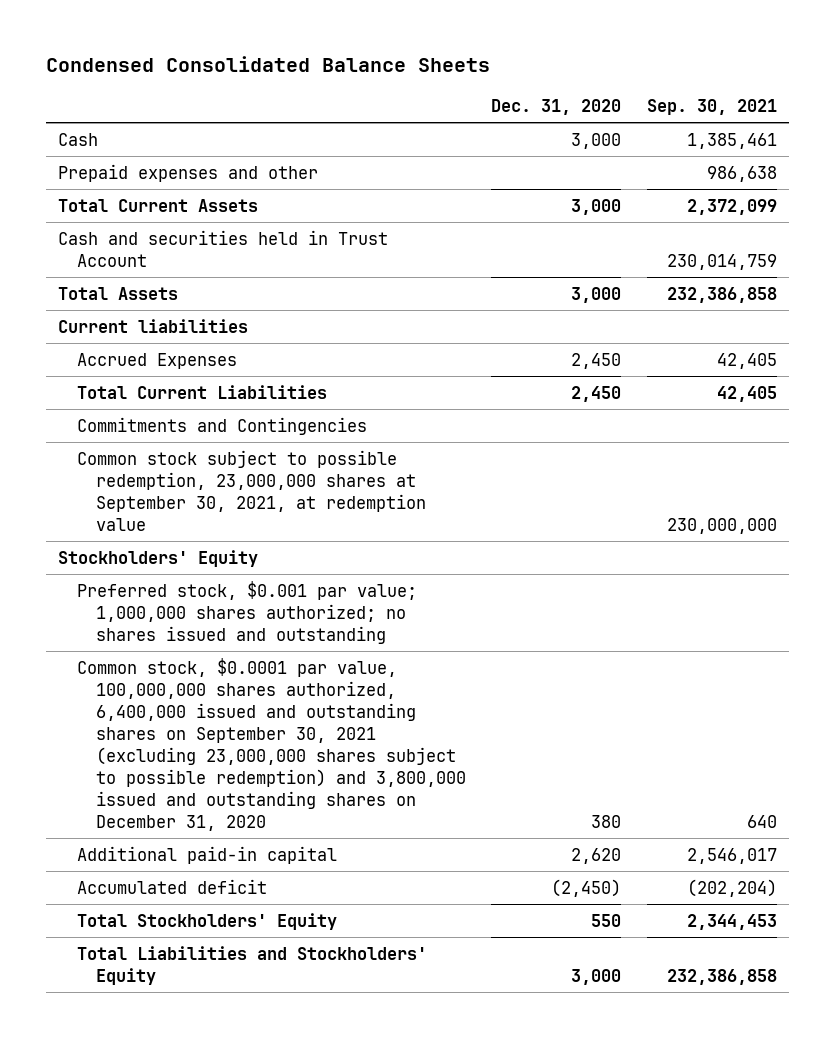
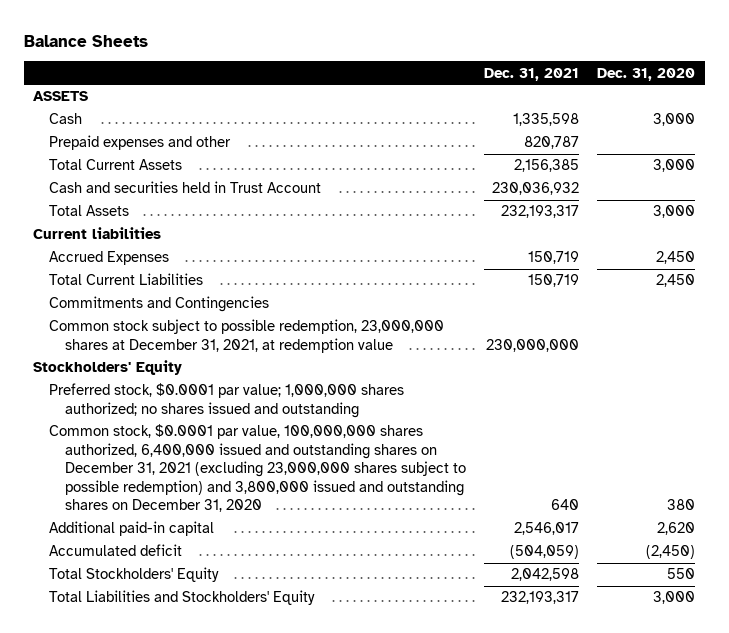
[45,56,490,73] Condensed Consolidated Balance Sheets -> [24,34,149,47] Balance Sheets
[646,99,777,116] Sep. 30, 2021 -> none
none -> [484,67,580,81] Dec. 31, 2021
none -> [33,91,89,102] ASSETS
[77,449,426,531] Common stock subject to possible redemption, 23,000,000 shares at September 30, 2021, at redemption value -> [48,319,444,353] Common stock subject to possible redemption, 23,000,000 shares at December 31, 2021, at redemption value
[77,580,418,644] Preferred stock, $0.001 par value; 1,000,000 shares authorized; no shares issued and outstanding -> [48,383,404,418] Preferred stock, $0.0001 par value; 1,000,000 shares authorized; no shares issued and outstanding
[77,657,466,832] Common stock, $0.0001 par value, 100,000,000 shares authorized, 6,400,000 issued and outstanding shares on September 30, 2021 (excluding 23,000,000 shares subject to possible redemption) and 3,800,000 issued and outstanding shares on December 31, 2020 -> [48,424,466,513] Common stock, $0.0001 par value, 100,000,000 shares authorized, 6,400,000 issued and outstanding shares on December 31, 2021 (excluding 23,000,000 shares subject to possible redemption) and 3,800,000 issued and outstanding shares on December 31, 2020

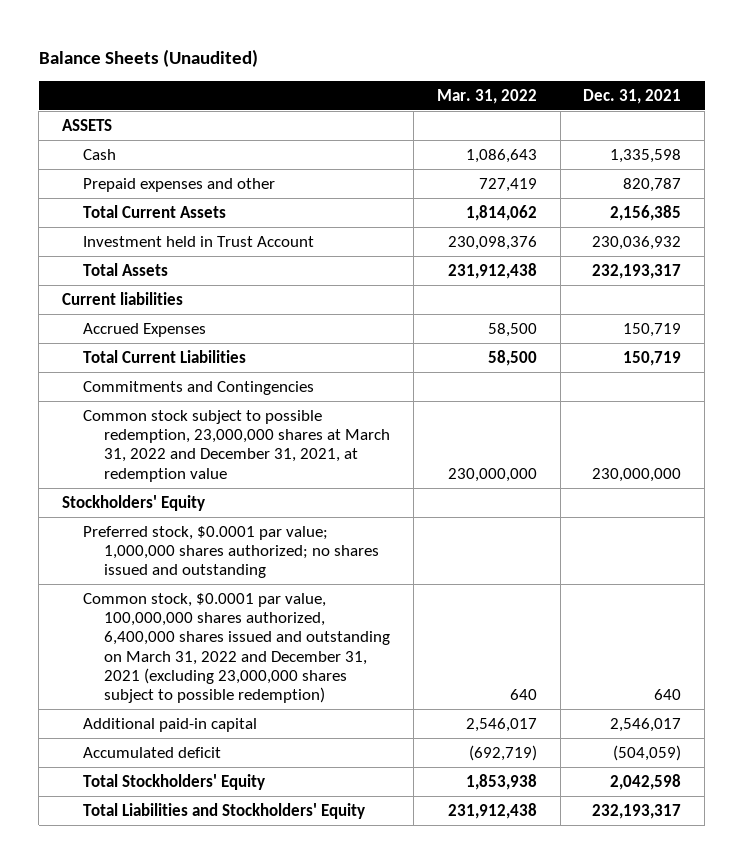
[24,34,149,47] Balance Sheets -> [38,49,258,68] Balance Sheets (Unaudited)
[597,67,696,81] Dec. 31, 2020 -> none
none -> [436,88,537,104] Mar. 31, 2022
[48,181,321,194] Cash and securities held in Trust Account -> [82,235,314,247] Investment held in Trust Account
[48,319,444,353] Common stock subject to possible redemption, 23,000,000 shares at December 31, 2021, at redemption value -> [82,409,390,482] Common stock subject to possible redemption, 23,000,000 shares at March 31, 2022 and December 31, 2021, at redemption value
[48,424,466,513] Common stock, $0.0001 par value, 100,000,000 shares authorized, 6,400,000 issued and outstanding shares on December 31, 2021 (excluding 23,000,000 shares subject to possible redemption) and 3,800,000 issued and outstanding shares on December 31, 2020 -> [82,592,390,704] Common stock, $0.0001 par value, 100,000,000 shares authorized, 6,400,000 shares issued and outstanding on March 31, 2022 and December 31, 2021 (excluding 23,000,000 shares subject to possible redemption)

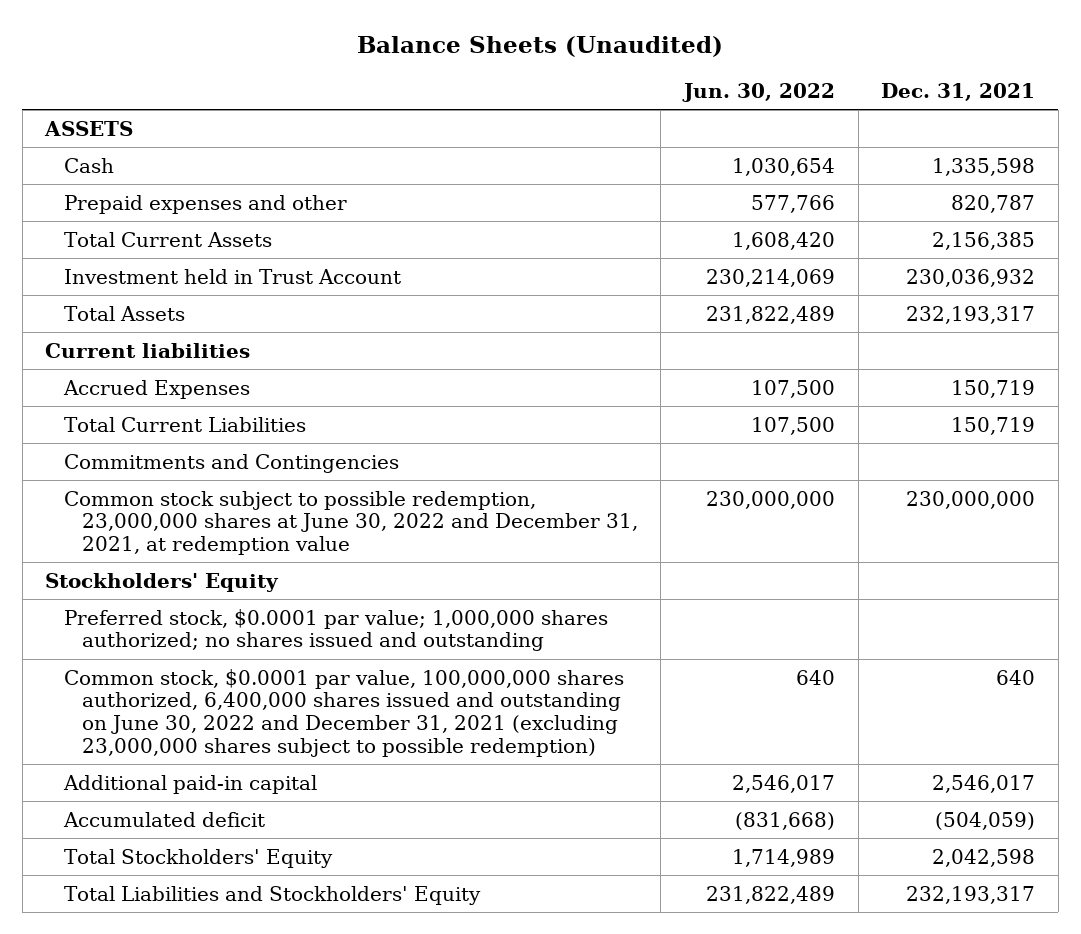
[436,88,537,104] Mar. 31, 2022 -> none
none -> [682,82,836,102] Jun. 30, 2022
[82,409,390,482] Common stock subject to possible redemption, 23,000,000 shares at March 31, 2022 and December 31, 2021, at redemption value -> [63,490,638,555] Common stock subject to possible redemption, 23,000,000 shares at June 30, 2022 and December 31, 2021, at redemption value
[82,592,390,704] Common stock, $0.0001 par value, 100,000,000 shares authorized, 6,400,000 shares issued and outstanding on March 31, 2022 and December 31, 2021 (excluding 23,000,000 shares subject to possible redemption) -> [63,668,624,757] Common stock, $0.0001 par value, 100,000,000 shares authorized, 6,400,000 shares issued and outstanding on June 30, 2022 and December 31, 2021 (excluding 23,000,000 shares subject to possible redemption)

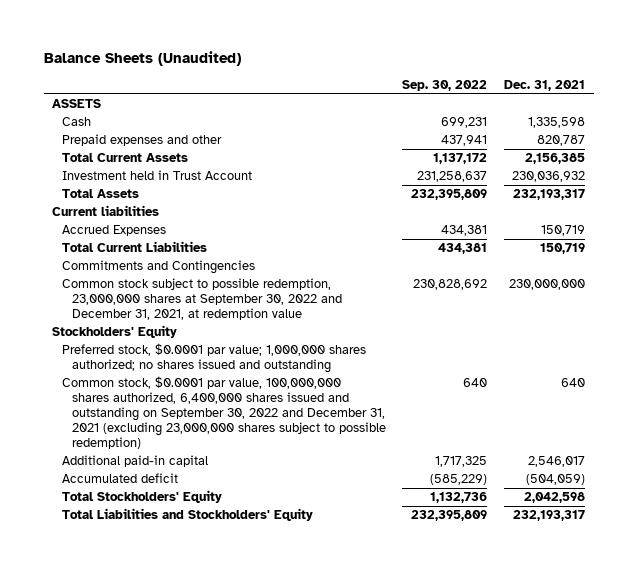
[682,82,836,102] Jun. 30, 2022 -> none
none -> [402,80,488,92] Sep. 30, 2022
[63,490,638,555] Common stock subject to possible redemption, 23,000,000 shares at June 30, 2022 and December 31, 2021, at redemption value -> [61,278,342,321] Common stock subject to possible redemption, 23,000,000 shares at September 30, 2022 and December 31, 2021, at redemption value
[63,668,624,757] Common stock, $0.0001 par value, 100,000,000 shares authorized, 6,400,000 shares issued and outstanding on June 30, 2022 and December 31, 2021 (excluding 23,000,000 shares subject to possible redemption) -> [61,376,386,450] Common stock, $0.0001 par value, 100,000,000 shares authorized, 6,400,000 shares issued and outstanding on September 30, 2022 and December 31, 2021 (excluding 23,000,000 shares subject to possible redemption)

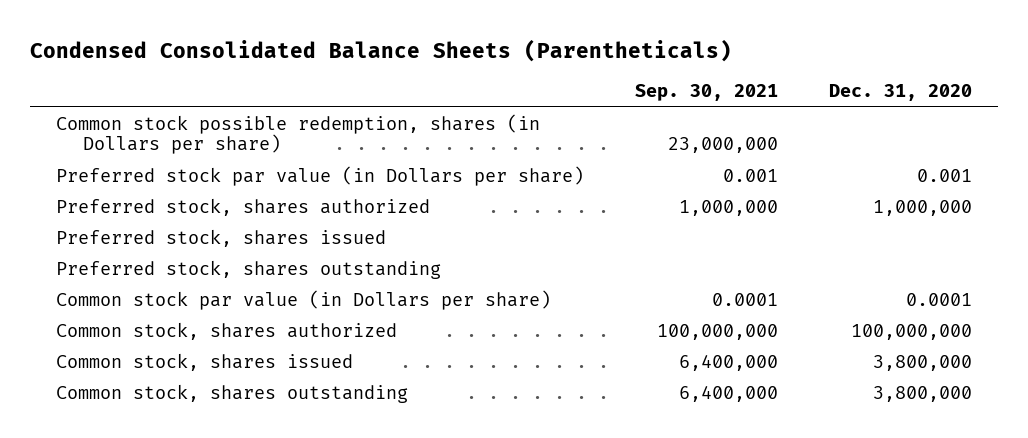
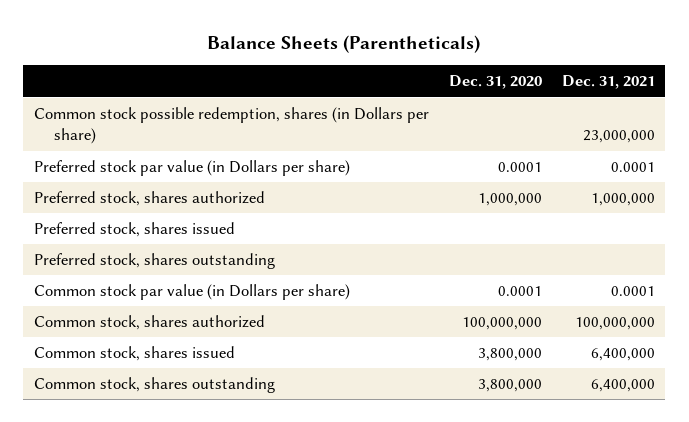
[30,38,733,62] Condensed Consolidated Balance Sheets (Parentheticals) -> [207,34,481,53] Balance Sheets (Parentheticals)
[635,84,779,102] Sep. 30, 2021 -> none
none -> [562,75,656,90] Dec. 31, 2021
[917,168,973,182] 0.001 -> [497,162,542,173] 0.0001

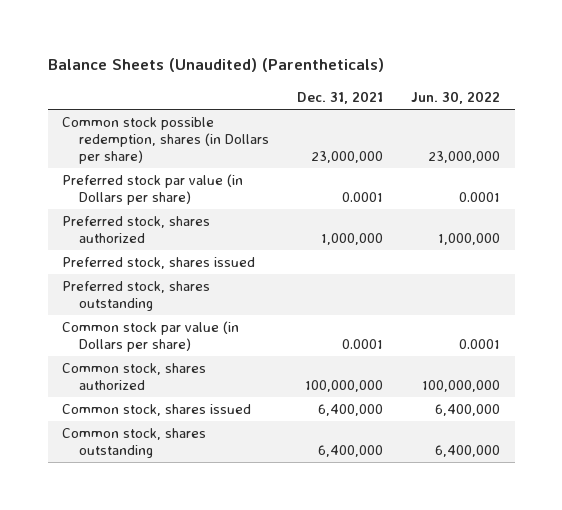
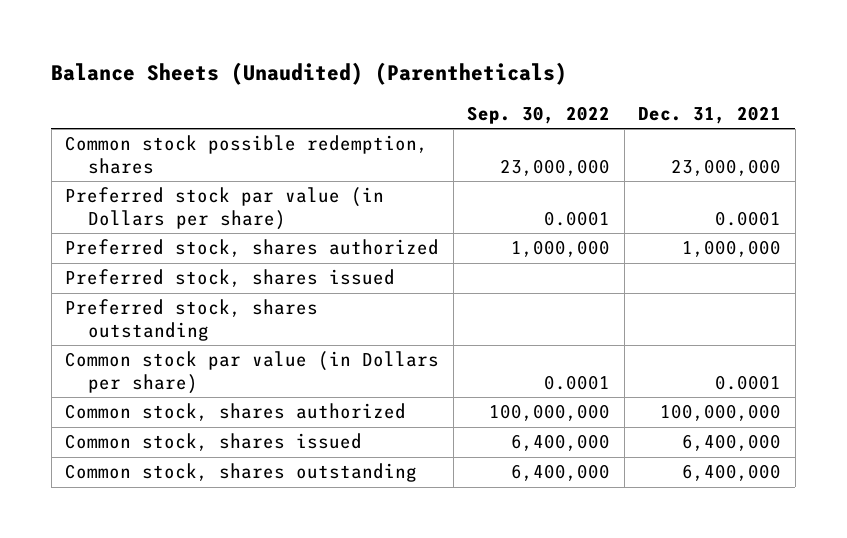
[411,90,501,104] Jun. 30, 2022 -> none
none -> [467,105,611,124] Sep. 30, 2022
[62,117,270,164] Common stock possible redemption, shares (in Dollars per share) -> [65,135,429,174] Common stock possible redemption, shares

